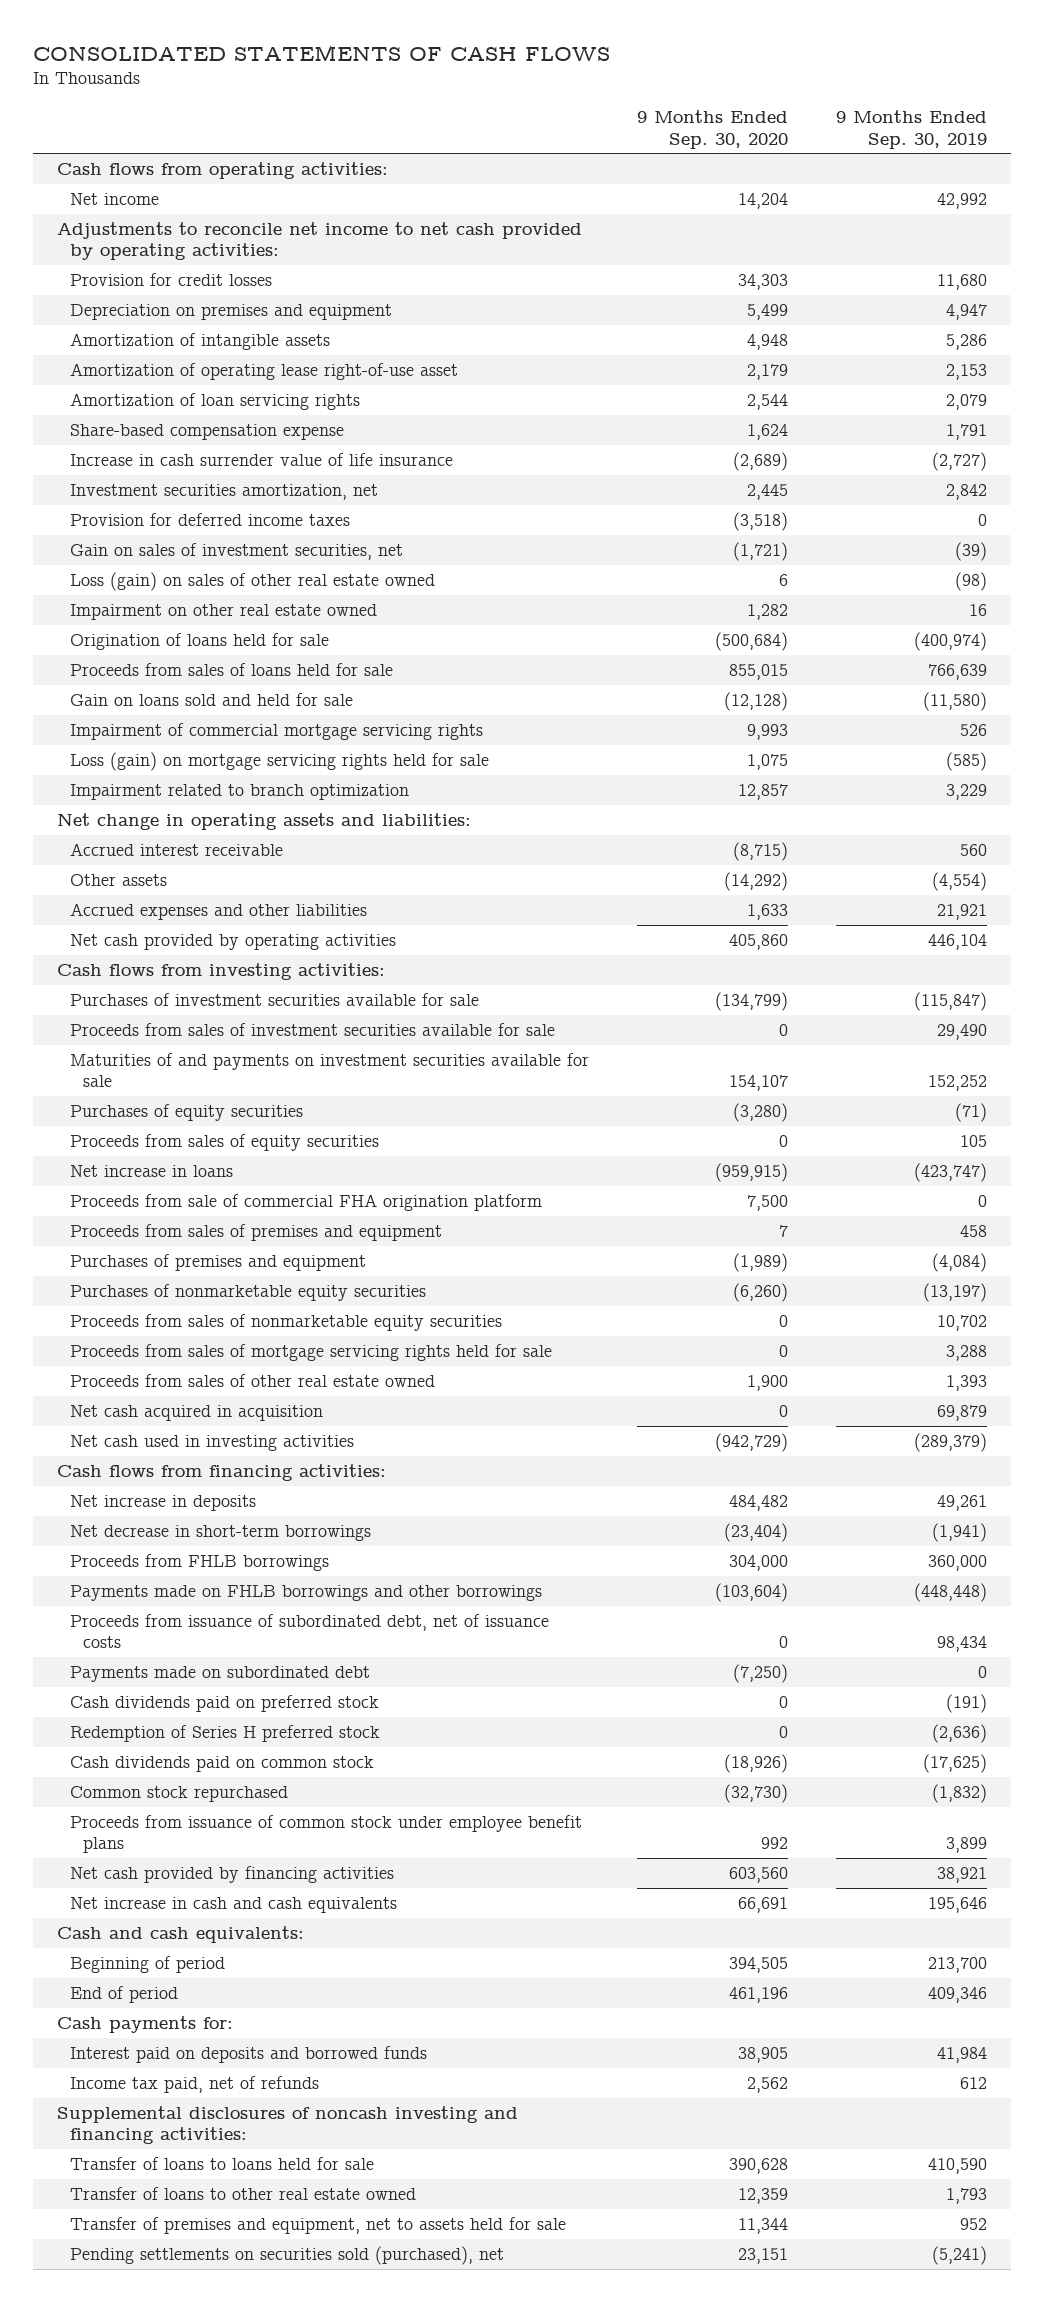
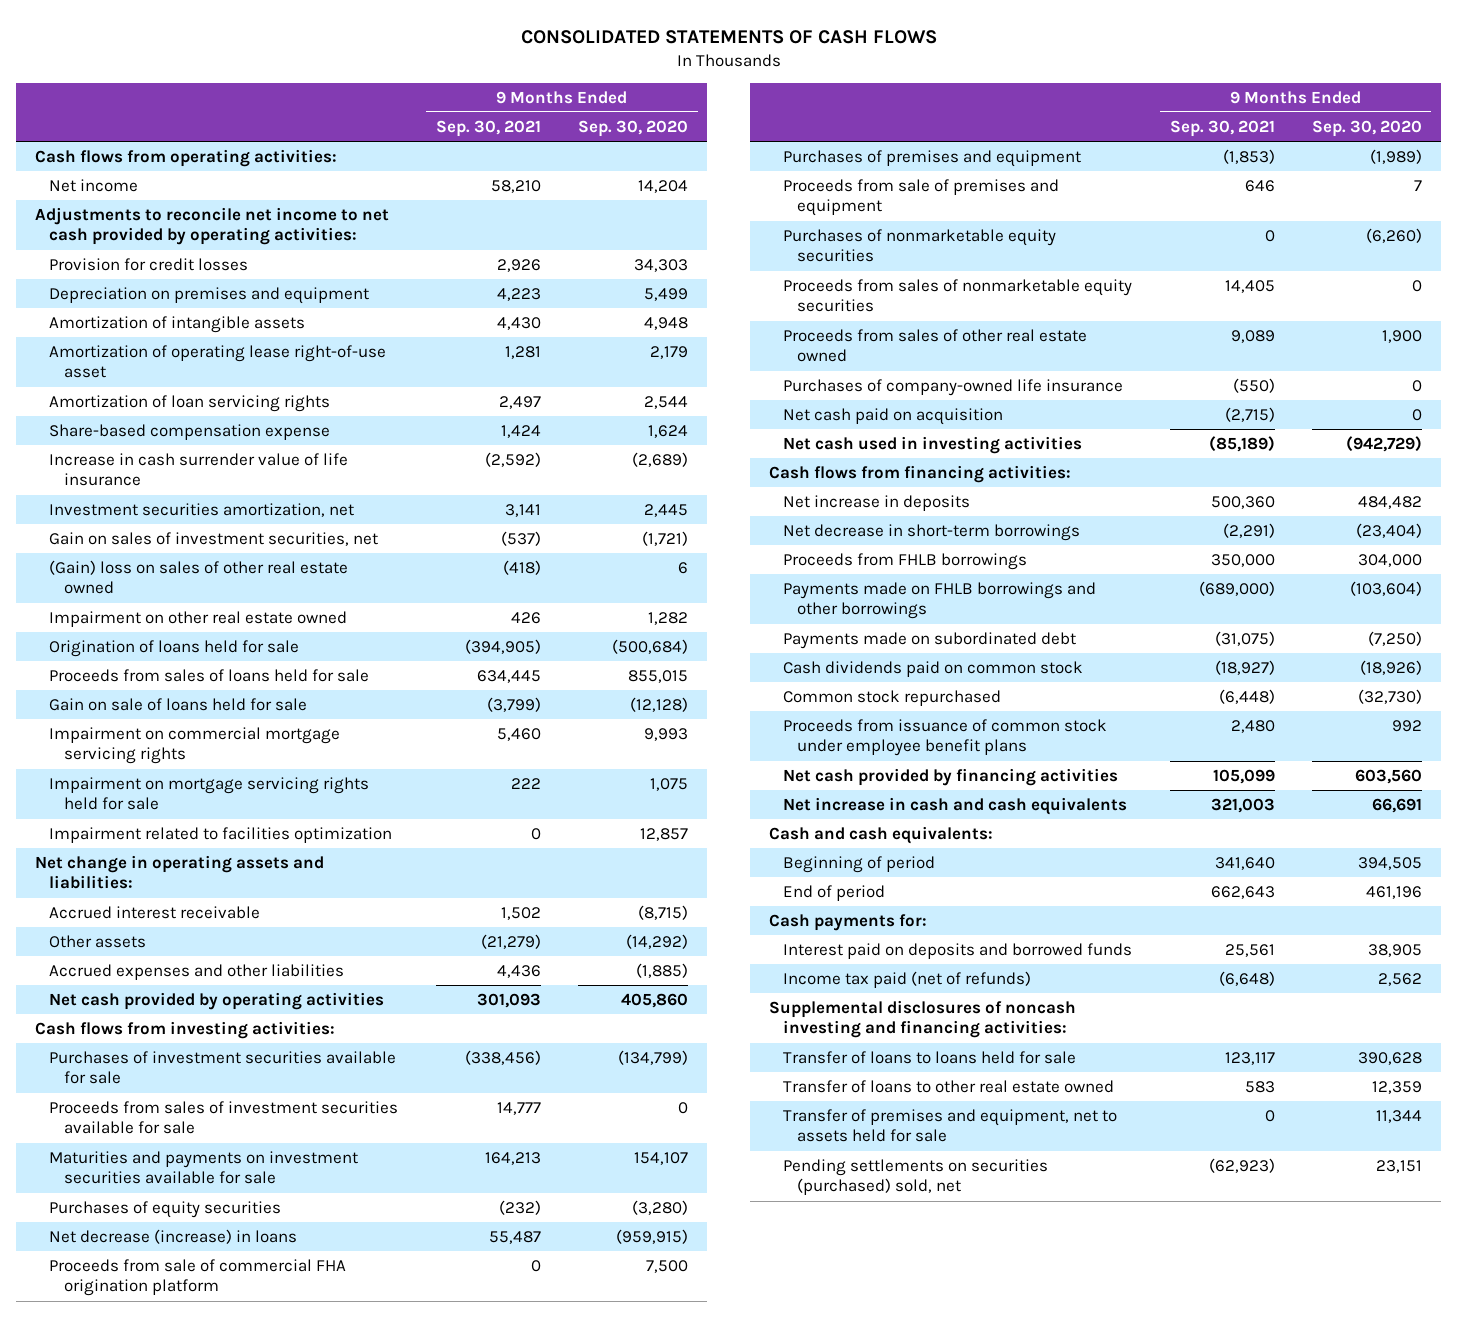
[836,110,988,149] 9 Months Ended Sep. 30, 2019 -> none
none -> [435,119,541,137] Sep. 30, 2021
[70,513,351,527] Provision for deferred income taxes -> none
[70,572,436,592] Loss (gain) on sales of other real estate owned -> [49,559,349,595] (Gain) loss on sales of other real estate owned
[70,693,354,707] Gain on loans sold and held for sale -> [49,697,308,711] Gain on sale of loans held for sale
[70,723,484,741] Impairment of commercial mortgage servicing rights -> [49,726,341,765] Impairment on commercial mortgage servicing rights
[70,752,490,772] Loss (gain) on mortgage servicing rights held for sale -> [49,776,370,811] Impairment on mortgage servicing rights held for sale
[70,784,410,801] Impairment related to branch optimization -> [49,826,393,843] Impairment related to facilities optimization
[747,904,789,921] 1,633 -> [636,962,689,978] (1,885)
[70,1053,590,1088] Maturities of and payments on investment securities available for sale -> [49,1150,359,1185] Maturities and payments on investment securities available for sale
[70,1134,380,1152] Proceeds from sales of equity securities -> none
[70,1165,234,1178] Net increase in loans -> [49,1228,298,1244] Net decrease (increase) in loans
[70,1224,443,1242] Proceeds from sales of premises and equipment -> none
none -> [782,178,1059,217] Proceeds from sale of premises and equipment
[70,1344,553,1362] Proceeds from sales of mortgage servicing rights held for sale -> none
[70,1405,324,1422] Net cash acquired in acquisition -> none
none -> [782,378,1123,396] Purchases of company-owned life insurance
none -> [782,407,1003,425] Net cash paid on acquisition
[70,1614,550,1649] Proceeds from issuance of subordinated debt, net of issuance costs -> none
[70,1695,380,1713] Cash dividends paid on preferred stock -> none
[70,1725,381,1743] Redemption of Series H preferred stock -> none
[70,2076,320,2094] Income tax paid, net of refunds -> [782,970,1031,988] Income tax paid (net of refunds)
[70,2246,505,2266] Pending settlements on securities sold (purchased), net -> [782,1158,1048,1196] Pending settlements on securities (purchased) sold, net

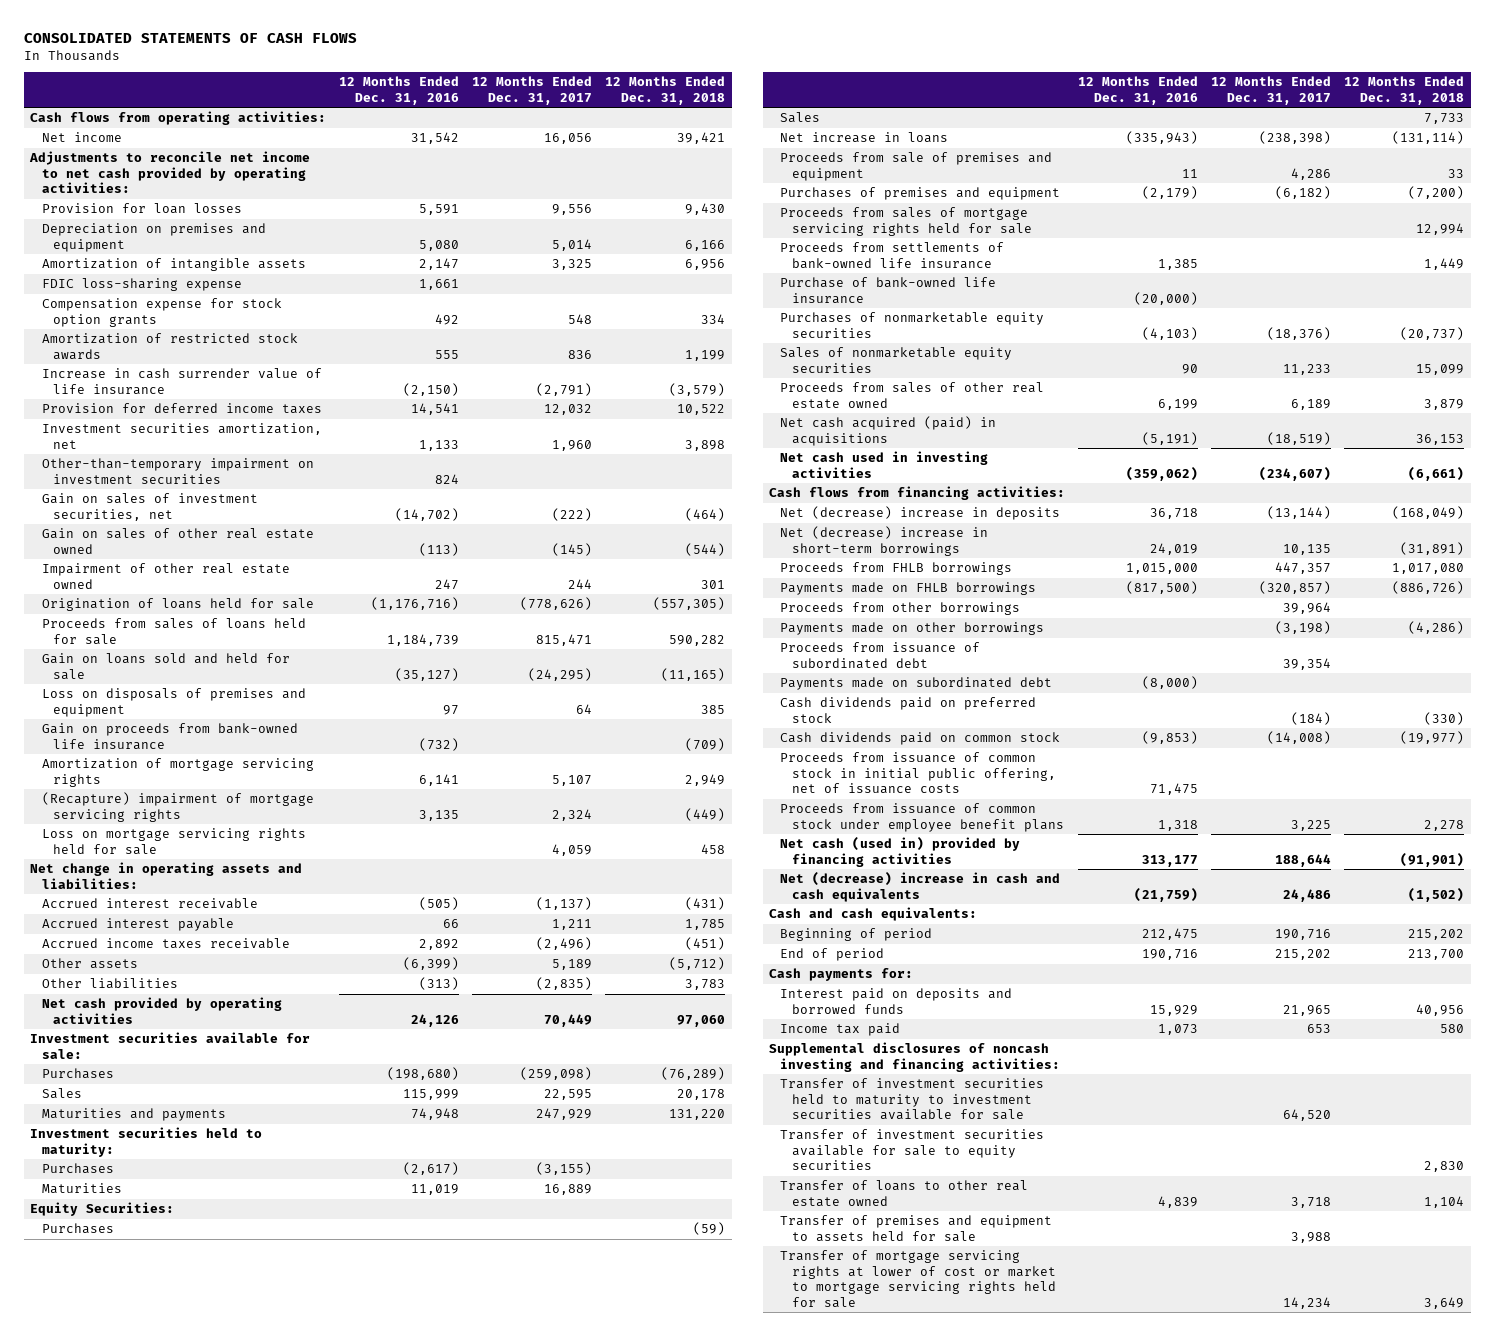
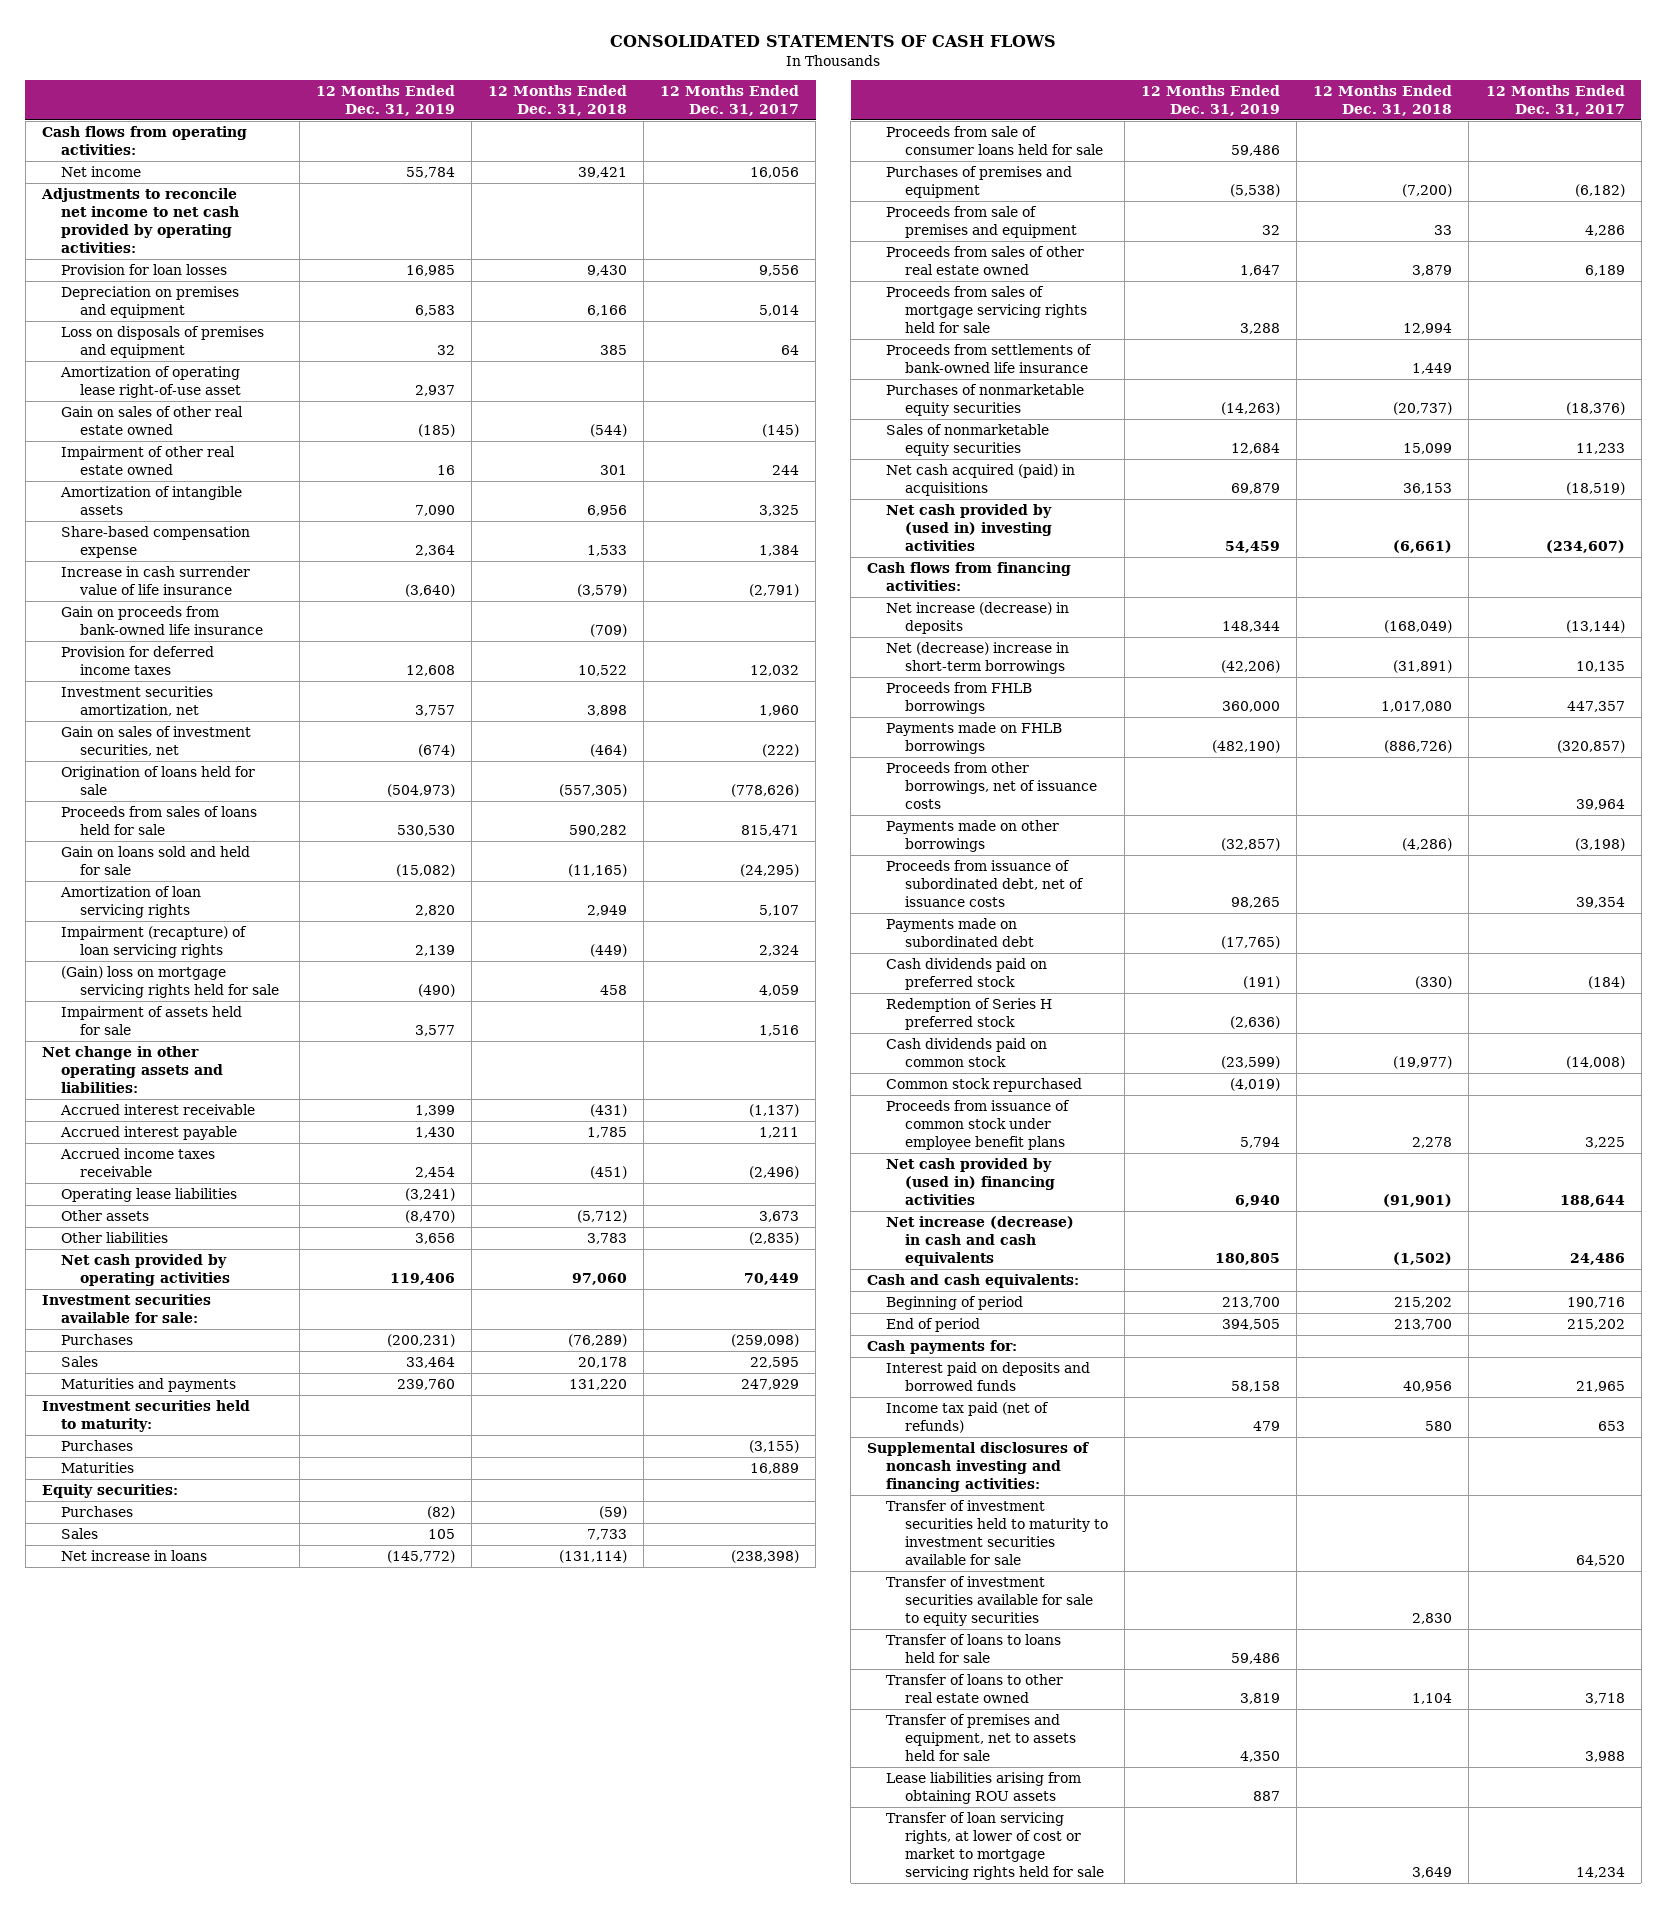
[339,75,460,105] 12 Months Ended Dec. 31, 2016 -> none
none -> [315,85,455,117] 12 Months Ended Dec. 31, 2019
[41,688,306,717] Loss on disposals of premises and equipment -> [60,325,264,358] Loss on disposals of premises and equipment
none -> [59,365,241,398] Amortization of operating lease right-of-use asset
[41,528,314,554] Gain on sales of other real estate owned -> [60,405,243,435] Gain on sales of other real estate owned
[41,563,290,589] Impairment of other real estate owned -> [60,445,235,475] Impairment of other real estate owned
[41,278,242,292] FDIC loss-sharing expense -> none
[41,333,298,360] Amortization of restricted stock awards -> none
[41,298,282,327] Compensation expense for stock option grants -> [60,525,250,558] Share-based compensation expense
[568,313,593,324] 548 -> [759,544,800,556] 1,384
[701,313,726,324] 334 -> [586,544,627,556] 1,533
[41,723,298,750] Gain on proceeds from bank-owned life insurance -> [60,605,263,635] Gain on proceeds from bank-owned life insurance
[41,458,314,484] Other-than-temporary impairment on investment securities -> none
[41,758,314,787] Amortization of mortgage servicing rights -> [59,885,201,918] Amortization of loan servicing rights
[41,792,314,822] (Recapture) impairment of mortgage servicing rights -> [60,925,247,958] Impairment (recapture) of loan servicing rights
[41,828,306,855] Loss on mortgage servicing rights held for sale -> [60,965,279,998] (Gain) loss on mortgage servicing rights held for sale
none -> [60,1005,242,1035] Impairment of assets held for sale
[30,862,303,889] Net change in operating assets and liabilities: -> [41,1045,223,1093] Net change in other operating assets and liabilities:
none -> [60,1187,237,1202] Operating lease liabilities
[552,959,593,971] 5,189 -> [759,1210,800,1222] 3,673
[30,1202,175,1217] Equity Securities: -> [41,1483,178,1498] Equity securities:
none -> [886,125,1104,155] Proceeds from sale of consumer loans held for sale
[780,152,1053,181] Proceeds from sale of premises and equipment -> [886,205,1078,238] Proceeds from sale of premises and equipment
[780,382,1045,409] Proceeds from sales of other real estate owned -> [886,245,1085,275] Proceeds from sales of other real estate owned
[780,277,997,304] Purchase of bank-owned life insurance -> none
[780,451,989,478] Net cash used in investing activities -> [886,503,1053,551] Net cash provided by (used in) investing activities
[780,506,1061,521] Net (decrease) increase in deposits -> [886,601,1070,634] Net increase (decrease) in deposits
[780,602,1021,616] Proceeds from other borrowings -> [886,761,1098,809] Proceeds from other borrowings, net of issuance costs
[780,642,981,669] Proceeds from issuance of subordinated debt -> [886,859,1085,907] Proceeds from issuance of subordinated debt, net of issuance costs
none -> [886,997,1053,1030] Redemption of Series H preferred stock
[780,752,1056,795] Proceeds from issuance of common stock in initial public offering, net of issuance costs -> none
none -> [886,1077,1083,1092] Common stock repurchased
[780,837,1021,867] Net cash (used in) provided by financing activities -> [886,1157,1056,1205] Net cash provided by (used in) financing activities
[780,872,1061,902] Net (decrease) increase in cash and cash equivalents -> [886,1215,1075,1266] Net increase (decrease) in cash and cash equivalents
[780,1023,901,1037] Income tax paid -> [886,1401,1050,1433] Income tax paid (net of refunds)
none -> [886,1633,1062,1663] Transfer of loans to loans held for sale
[780,1215,1053,1242] Transfer of premises and equipment to assets held for sale -> [886,1713,1077,1761] Transfer of premises and equipment, net to assets held for sale
none -> [886,1771,1082,1804] Lease liabilities arising from obtaining ROU assets
[780,1250,1056,1308] Transfer of mortgage servicing rights at lower of cost or market to mortgage servicing rights held for sale -> [886,1811,1105,1880] Transfer of loan servicing rights, at lower of cost or market to mortgage servicing rights held for sale

